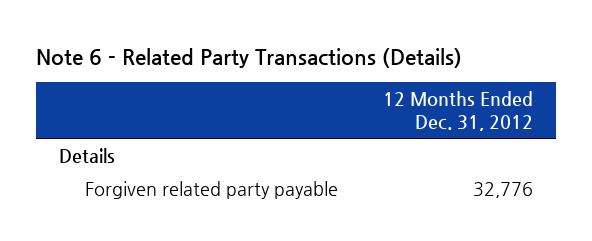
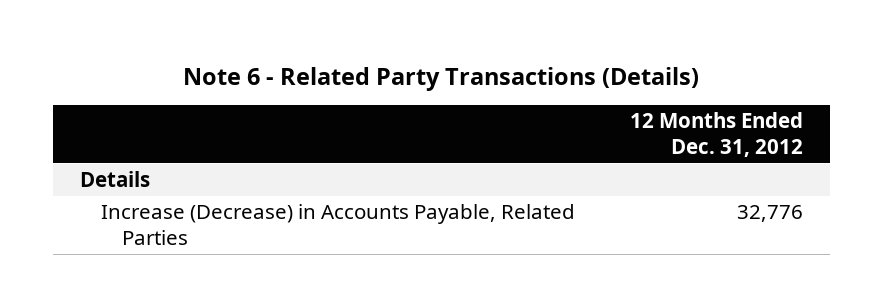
[84,180,338,199] Forgiven related party payable -> [101,204,576,246] Increase (Decrease) in Accounts Payable, Related Parties

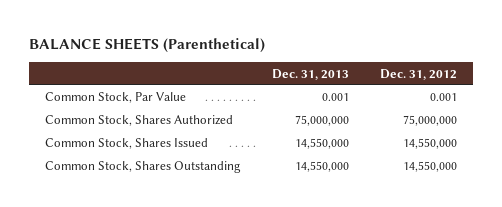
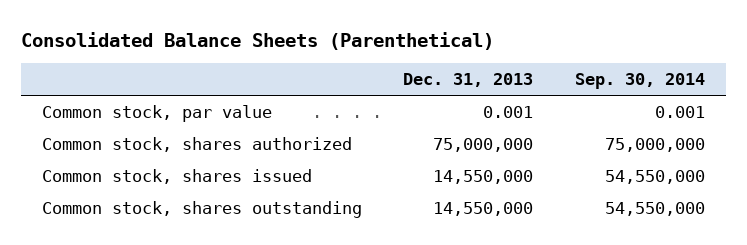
[29,38,266,54] BALANCE SHEETS (Parenthetical) -> [20,31,494,50] Consolidated Balance Sheets (Parenthetical)
[380,68,458,80] Dec. 31, 2012 -> none
none -> [575,73,706,90] Sep. 30, 2014
[45,92,187,104] Common Stock, Par Value -> [41,105,272,123] Common stock, par value
[45,115,234,127] Common Stock, Shares Authorized -> [41,137,352,153] Common stock, shares authorized
[45,138,209,150] Common Stock, Shares Issued -> [41,169,312,185] Common stock, shares issued
[45,161,242,174] Common Stock, Shares Outstanding -> [41,201,362,219] Common stock, shares outstanding

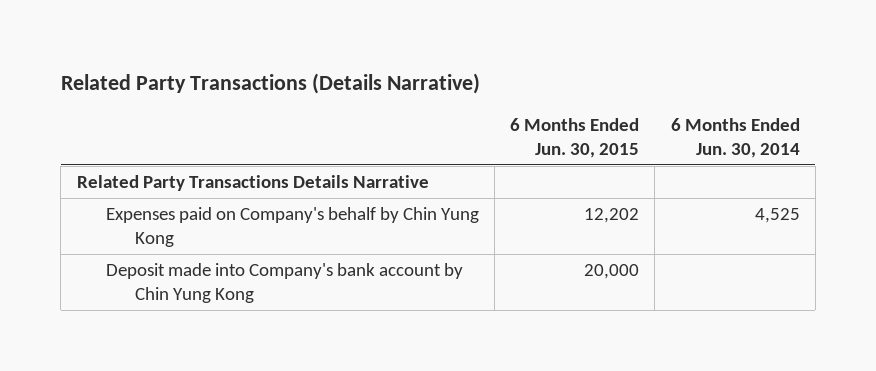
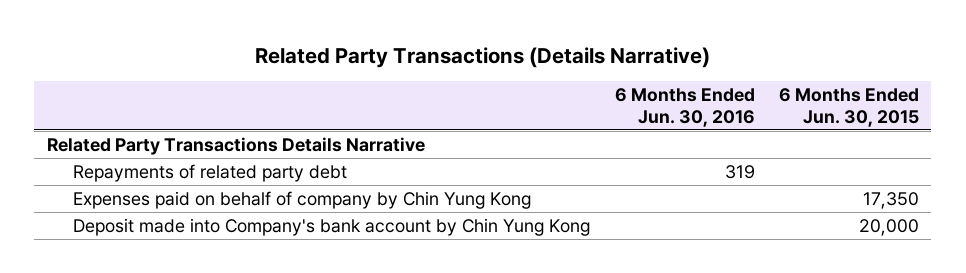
[670,117,800,158] 6 Months Ended Jun. 30, 2014 -> none
none -> [614,87,755,127] 6 Months Ended Jun. 30, 2016
none -> [73,163,348,182] Repayments of related party debt
[105,207,479,248] Expenses paid on Company's behalf by Chin Yung Kong -> [73,190,532,209] Expenses paid on behalf of company by Chin Yung Kong
[584,208,640,224] 12,202 -> [863,191,920,209] 17,350

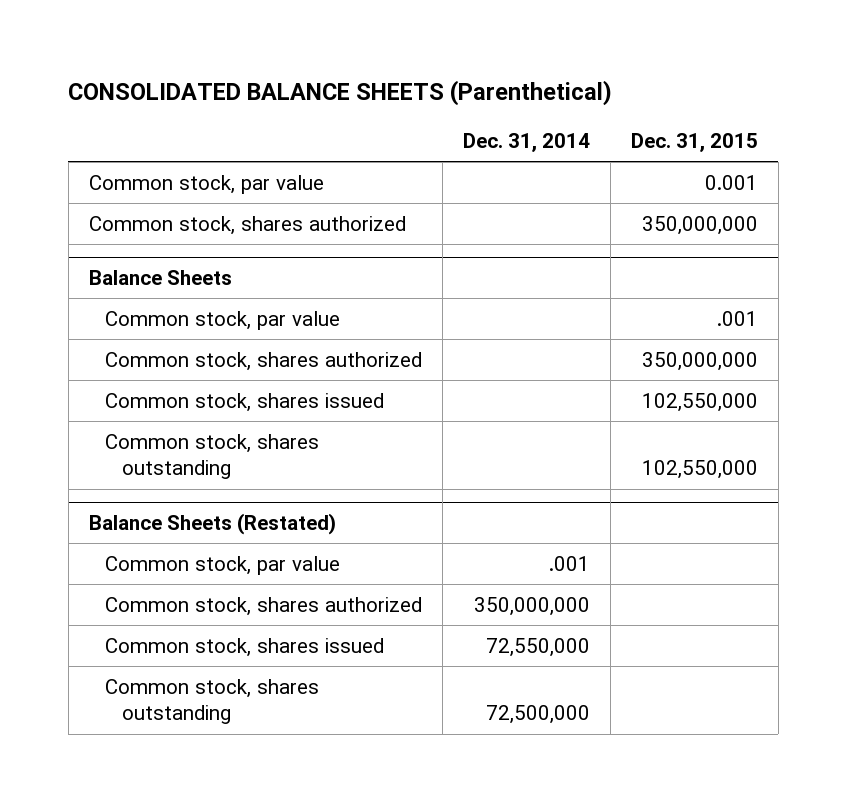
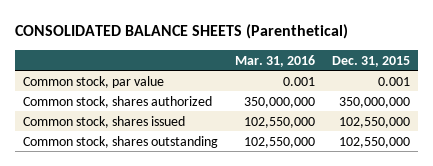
[463,132,591,152] Dec. 31, 2014 -> none
none -> [234,54,315,67] Mar. 31, 2016
[88,269,232,285] Balance Sheets -> none
[105,310,341,330] Common stock, par value -> none
[105,351,423,371] Common stock, shares authorized -> none
[88,512,336,535] Balance Sheets (Restated) -> none
[105,555,341,575] Common stock, par value -> none
[105,596,423,616] Common stock, shares authorized -> none
[105,637,385,657] Common stock, shares issued -> none
[105,678,320,725] Common stock, shares outstanding -> none

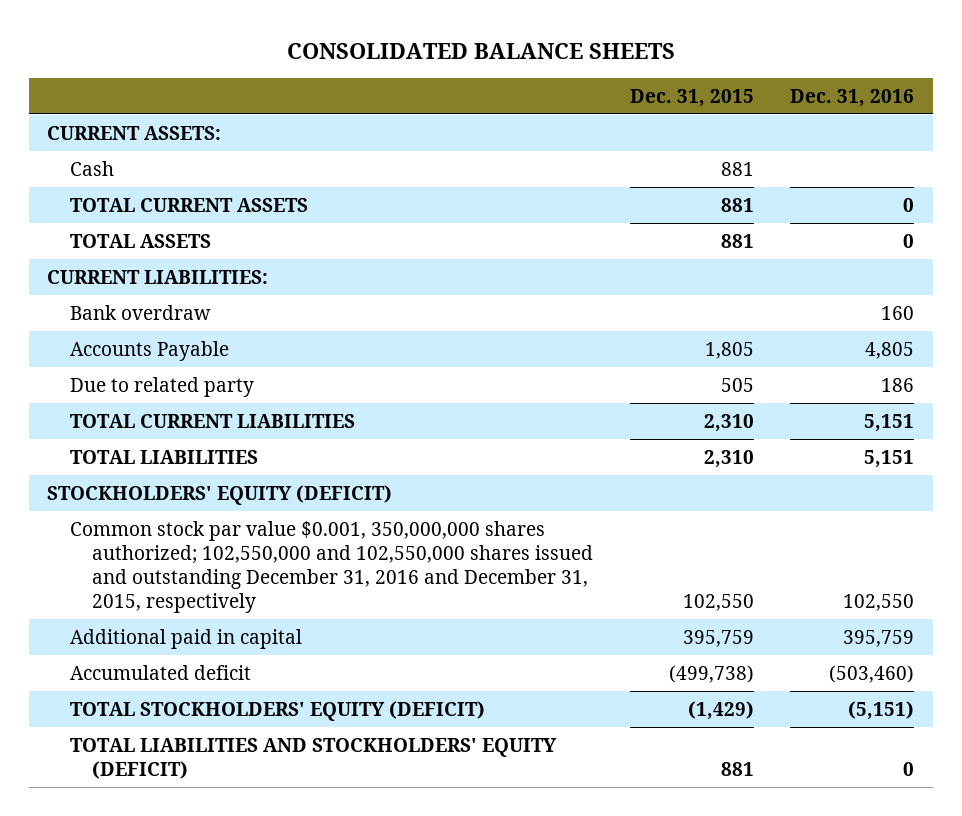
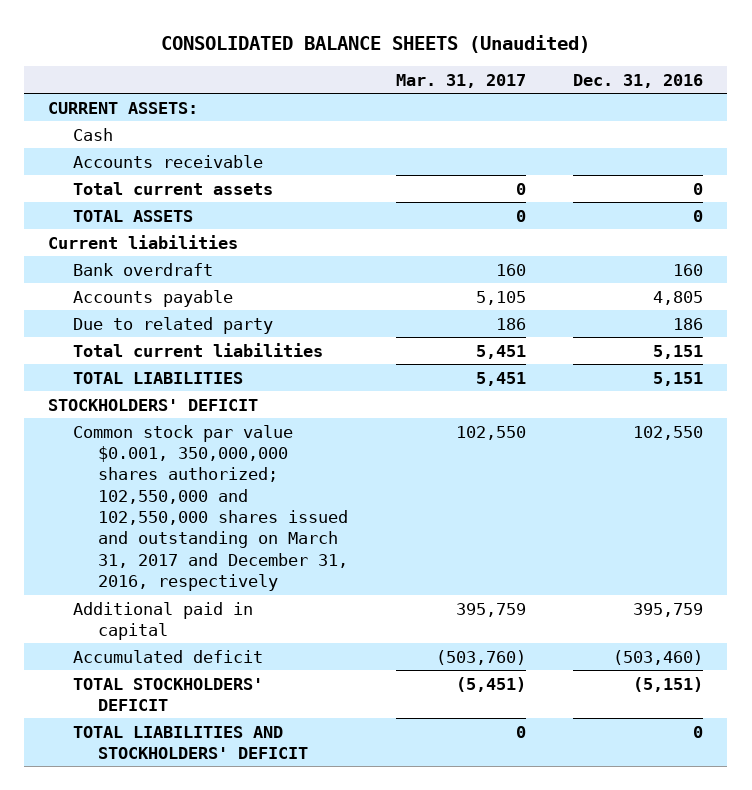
[286,42,675,59] CONSOLIDATED BALANCE SHEETS -> [160,35,590,54] CONSOLIDATED BALANCE SHEETS (Unaudited)
[629,88,754,107] Dec. 31, 2015 -> none
none -> [395,74,526,89] Mar. 31, 2017
none -> [73,154,264,168] Accounts receivable
[69,197,308,212] TOTAL CURRENT ASSETS -> [73,181,274,195] Total current assets
[47,269,269,284] CURRENT LIABILITIES: -> [48,234,239,249] Current liabilities
[69,304,211,320] Bank overdraw -> [73,262,214,276] Bank overdraft
[69,340,229,361] Accounts Payable -> [73,289,234,307] Accounts payable
[69,413,355,428] TOTAL CURRENT LIABILITIES -> [73,342,324,357] Total current liabilities
[47,484,393,505] STOCKHOLDERS' EQUITY (DEFICIT) -> [48,398,259,411] STOCKHOLDERS' DEFICIT
[69,520,594,614] Common stock par value $0.001, 350,000,000 shares authorized; 102,550,000 and 102,550,000 shares issued and outstanding December 31, 2016 and December 31, 2015, respectively -> [73,424,349,592] Common stock par value $0.001, 350,000,000 shares authorized; 102,550,000 and 102,550,000 shares issued and outstanding on March 31, 2017 and December 31, 2016, respectively
[69,700,485,721] TOTAL STOCKHOLDERS' EQUITY (DEFICIT) -> [73,677,264,711] TOTAL STOCKHOLDERS' DEFICIT
[69,737,557,780] TOTAL LIABILITIES AND STOCKHOLDERS' EQUITY (DEFICIT) -> [73,725,309,759] TOTAL LIABILITIES AND STOCKHOLDERS' DEFICIT

